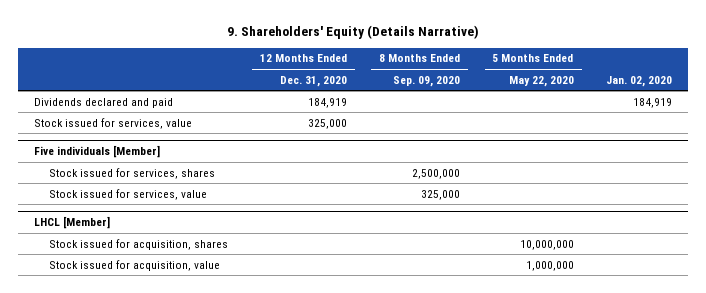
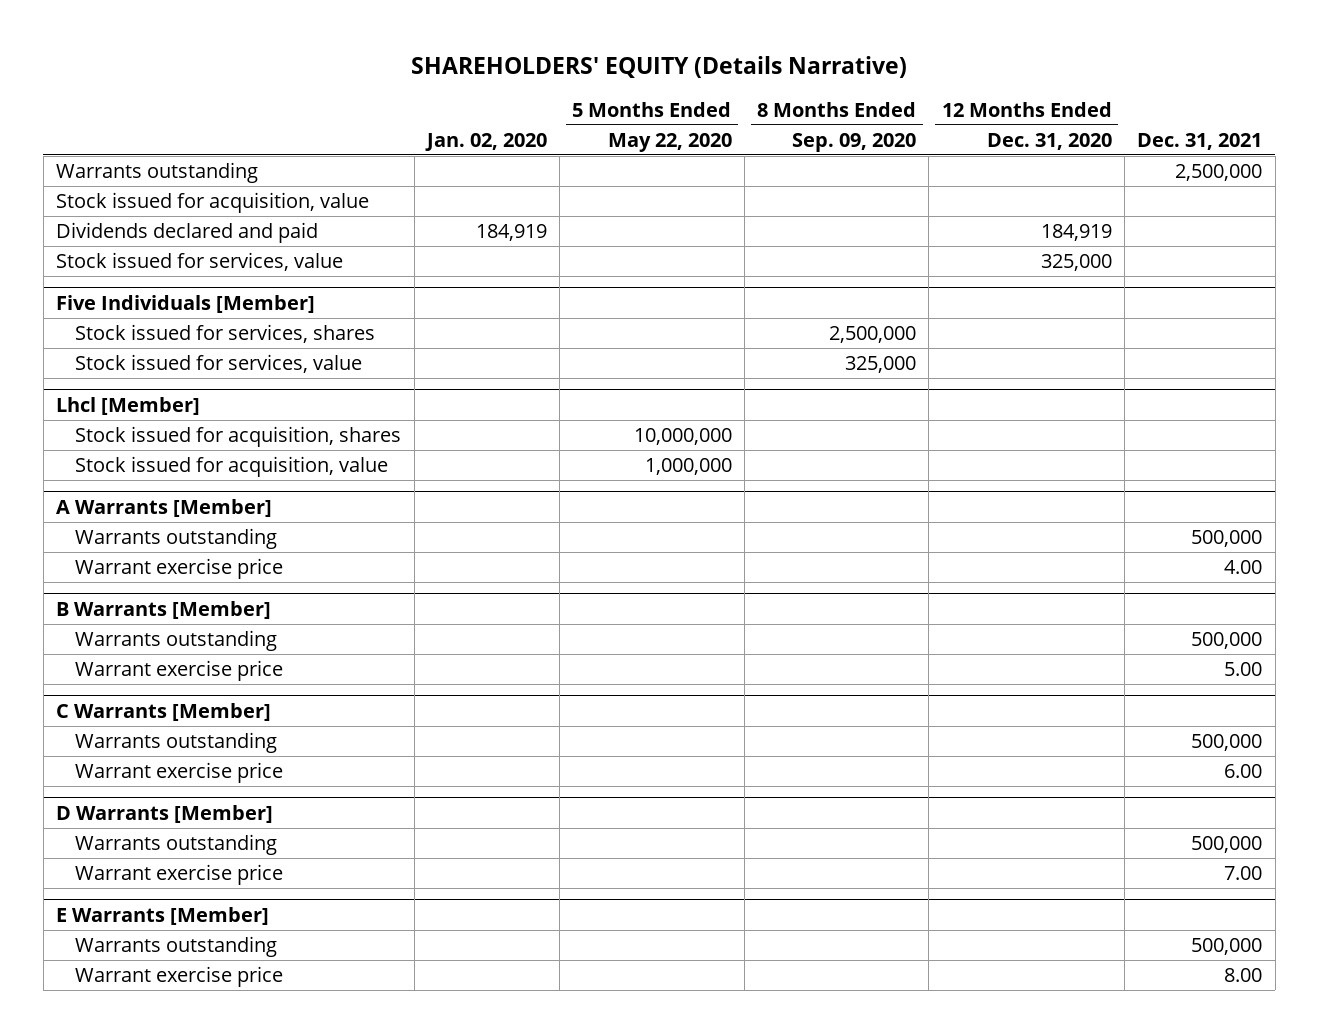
[226,24,479,39] 9. Shareholders' Equity (Details Narrative) -> [411,56,908,79] SHAREHOLDERS' EQUITY (Details Narrative)
none -> [1137,132,1263,150] Dec. 31, 2021
none -> [56,162,259,184] Warrants outstanding
none -> [56,192,370,214] Stock issued for acquisition, value
[33,145,160,159] Five individuals [Member] -> [56,294,316,313] Five Individuals [Member]
[33,216,110,230] LHCL [Member] -> [56,396,201,415] Lhcl [Member]
none -> [56,498,273,517] A Warrants [Member]
none -> [75,528,278,550] Warrants outstanding
none -> [75,558,284,580] Warrant exercise price
none -> [56,600,272,619] B Warrants [Member]
none -> [75,630,278,652] Warrants outstanding
none -> [75,660,284,682] Warrant exercise price
none -> [56,702,272,721] C Warrants [Member]
none -> [75,732,278,754] Warrants outstanding
none -> [75,762,284,784] Warrant exercise price
none -> [56,804,274,823] D Warrants [Member]
none -> [75,834,278,856] Warrants outstanding
none -> [75,864,284,886] Warrant exercise price
none -> [56,906,270,925] E Warrants [Member]
none -> [75,936,278,958] Warrants outstanding
none -> [75,966,284,988] Warrant exercise price

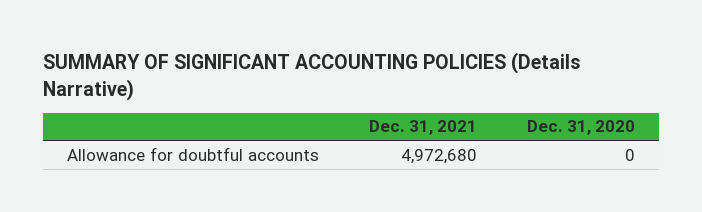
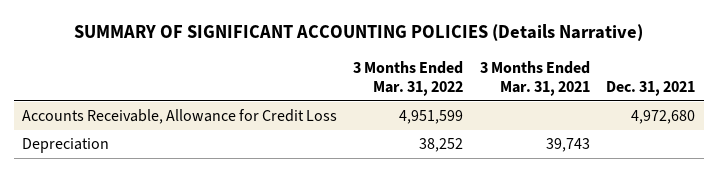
[526,120,635,136] Dec. 31, 2020 -> none
none -> [353,61,464,96] 3 Months Ended Mar. 31, 2022
none -> [479,61,590,96] 3 Months Ended Mar. 31, 2021
[67,146,320,161] Allowance for doubtful accounts -> [21,109,337,125] Accounts Receivable, Allowance for Credit Loss
none -> [21,138,109,154] Depreciation

